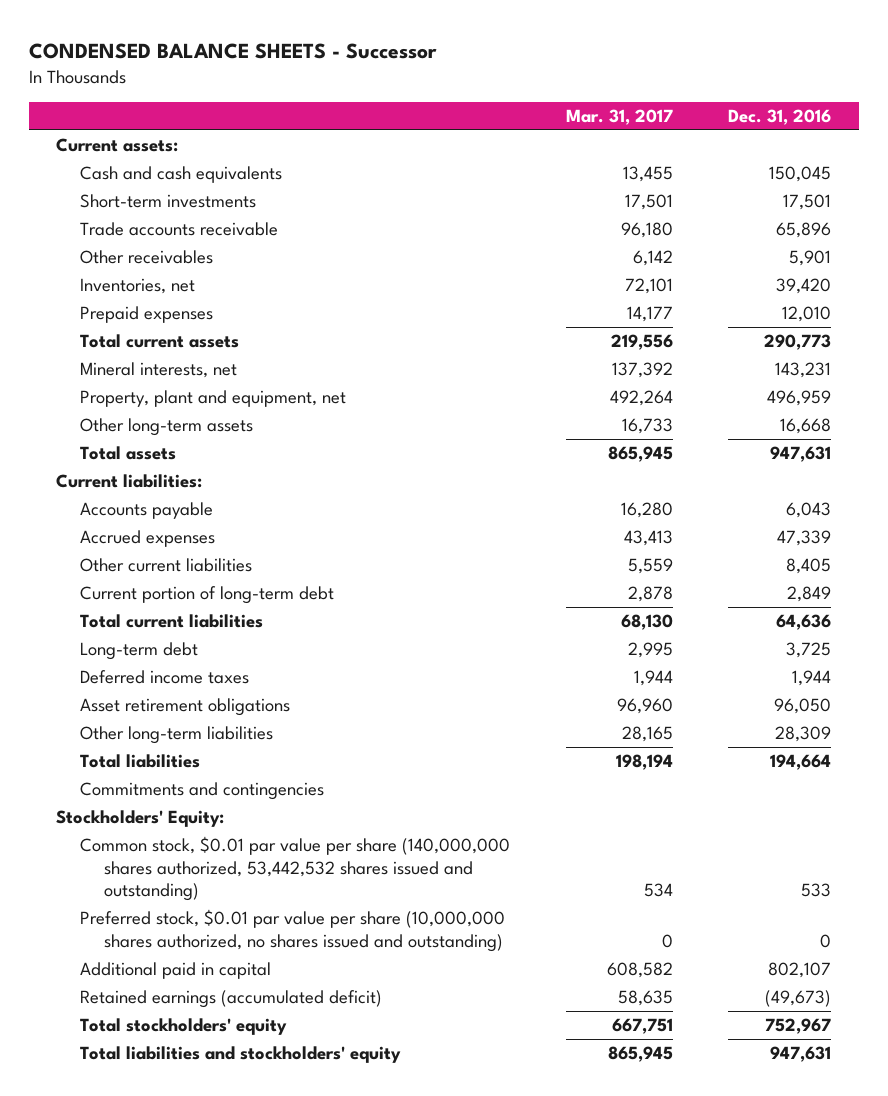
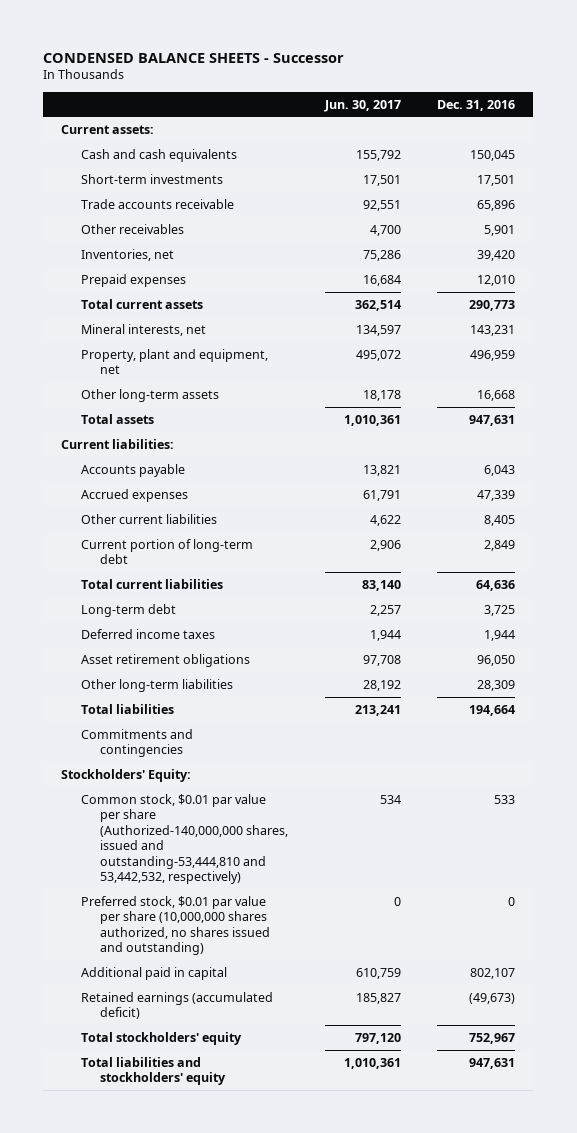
[565,108,673,125] Mar. 31, 2017 -> none
none -> [323,99,401,112] Jun. 30, 2017
[80,836,511,902] Common stock, $0.01 par value per share (140,000,000 shares authorized, 53,442,532 shares issued and outstanding) -> [80,793,289,885] Common stock, $0.01 par value per share (Authorized-140,000,000 shares, issued and outstanding-53,444,810 and 53,442,532, respectively)

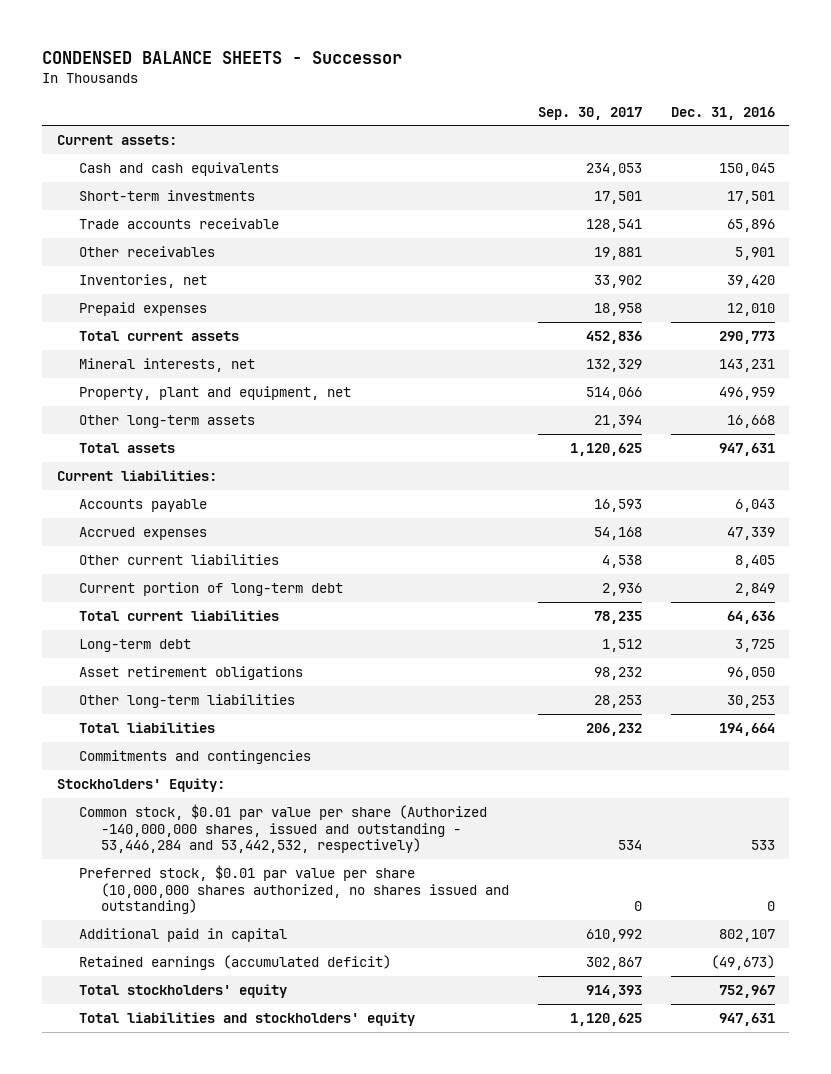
[323,99,401,112] Jun. 30, 2017 -> none
none -> [537,106,642,120] Sep. 30, 2017
[80,628,215,639] Deferred income taxes -> none
[477,679,516,691] 28,309 -> [726,695,775,709] 30,253
[80,793,289,885] Common stock, $0.01 par value per share (Authorized-140,000,000 shares, issued and outstanding-53,444,810 and 53,442,532, respectively) -> [78,804,487,854] Common stock, $0.01 par value per share (Authorized -140,000,000 shares, issued and outstanding - 53,446,284 and 53,442,532, respectively)

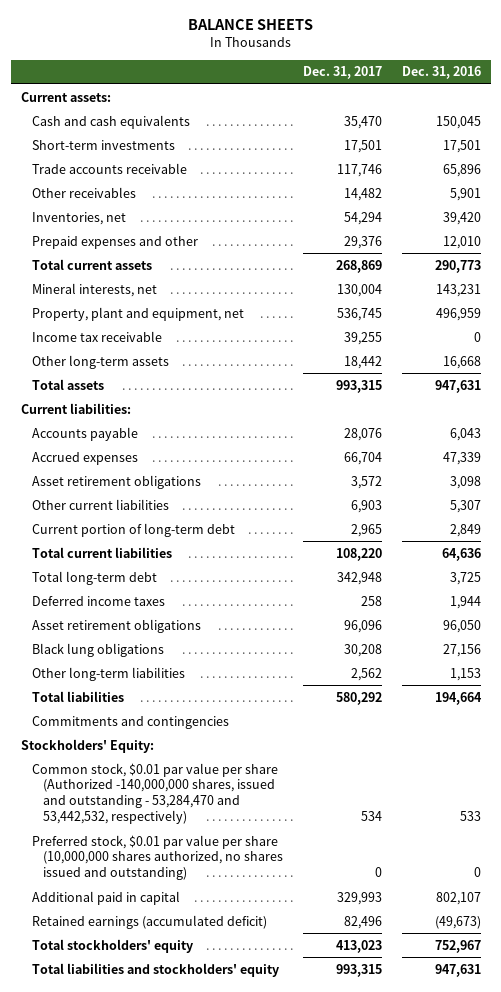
[42,51,403,65] CONDENSED BALANCE SHEETS - Successor -> [187,19,313,31] BALANCE SHEETS
[537,106,642,120] Sep. 30, 2017 -> none
none -> [302,66,382,80] Dec. 31, 2017
[78,302,207,317] Prepaid expenses -> [31,235,198,249] Prepaid expenses and other
none -> [31,330,162,342] Income tax receivable
none -> [31,474,201,489] Asset retirement obligations
[734,555,775,569] 8,405 -> [449,499,481,513] 5,307
[78,639,191,653] Long-term debt -> [31,570,157,585] Total long-term debt
none -> [31,595,165,606] Deferred income taxes
none -> [31,642,164,657] Black lung obligations
[726,695,775,709] 30,253 -> [449,667,481,681] 1,153
[78,804,487,854] Common stock, $0.01 par value per share (Authorized -140,000,000 shares, issued and outstanding - 53,446,284 and 53,442,532, respectively) -> [31,762,278,825] Common stock, $0.01 par value per share (Authorized -140,000,000 shares, issued and outstanding - 53,284,470 and 53,442,532, respectively)

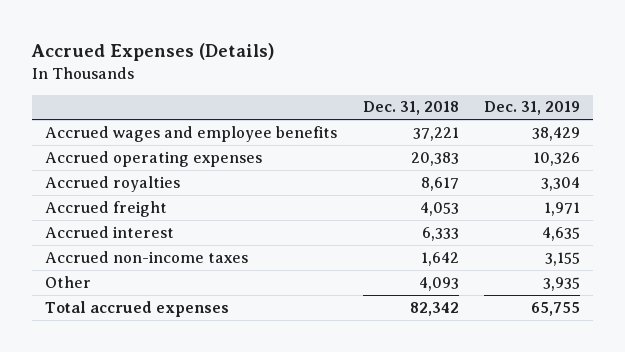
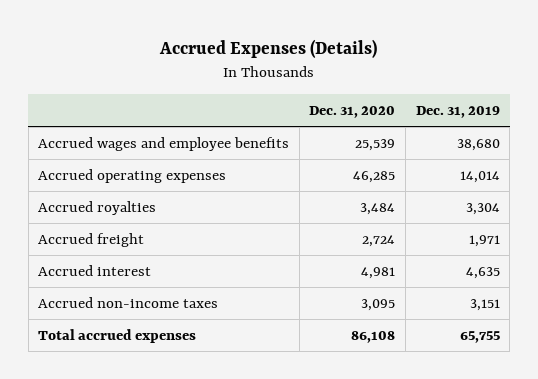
[362,101,459,116] Dec. 31, 2018 -> none
none -> [309,106,396,119] Dec. 31, 2020
[532,126,581,141] 38,429 -> [456,138,500,151] 38,680
[533,151,581,166] 10,326 -> [459,170,500,183] 14,014
[45,275,92,288] Other -> none
[545,251,581,266] 3,155 -> [469,298,500,311] 3,151

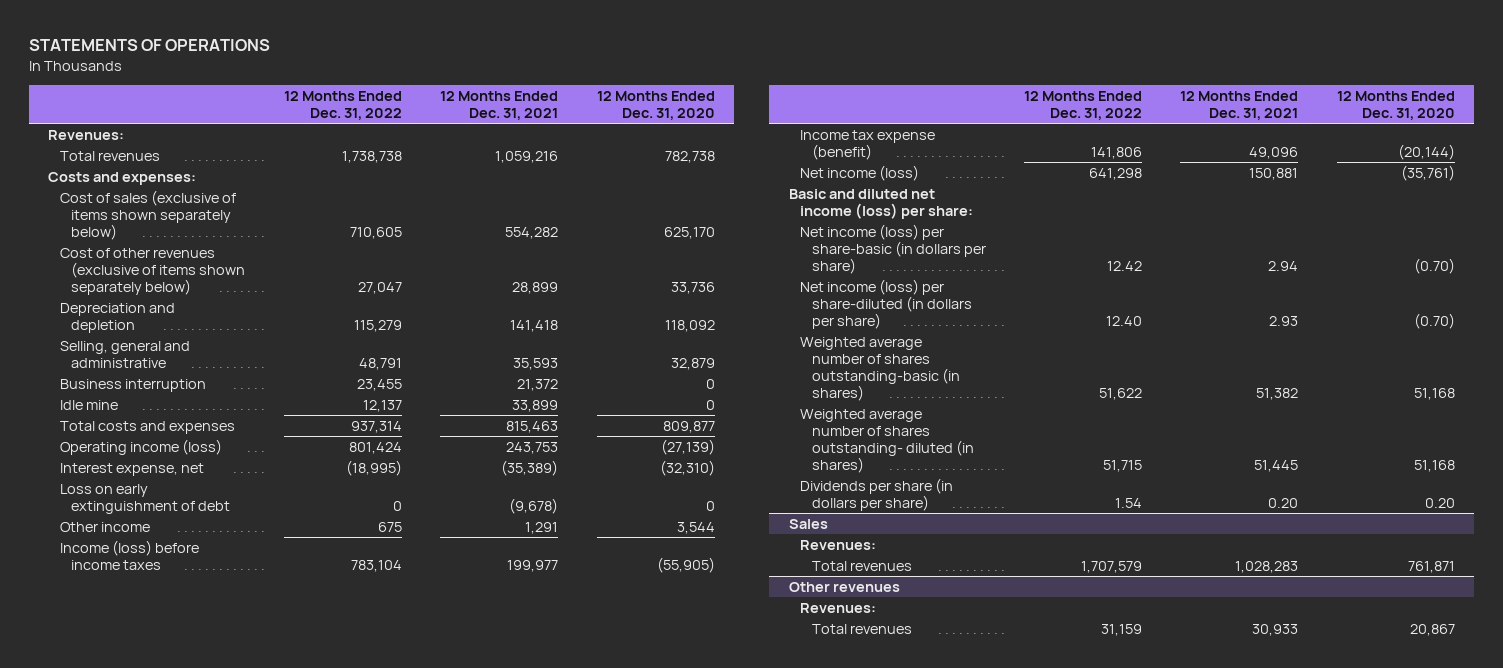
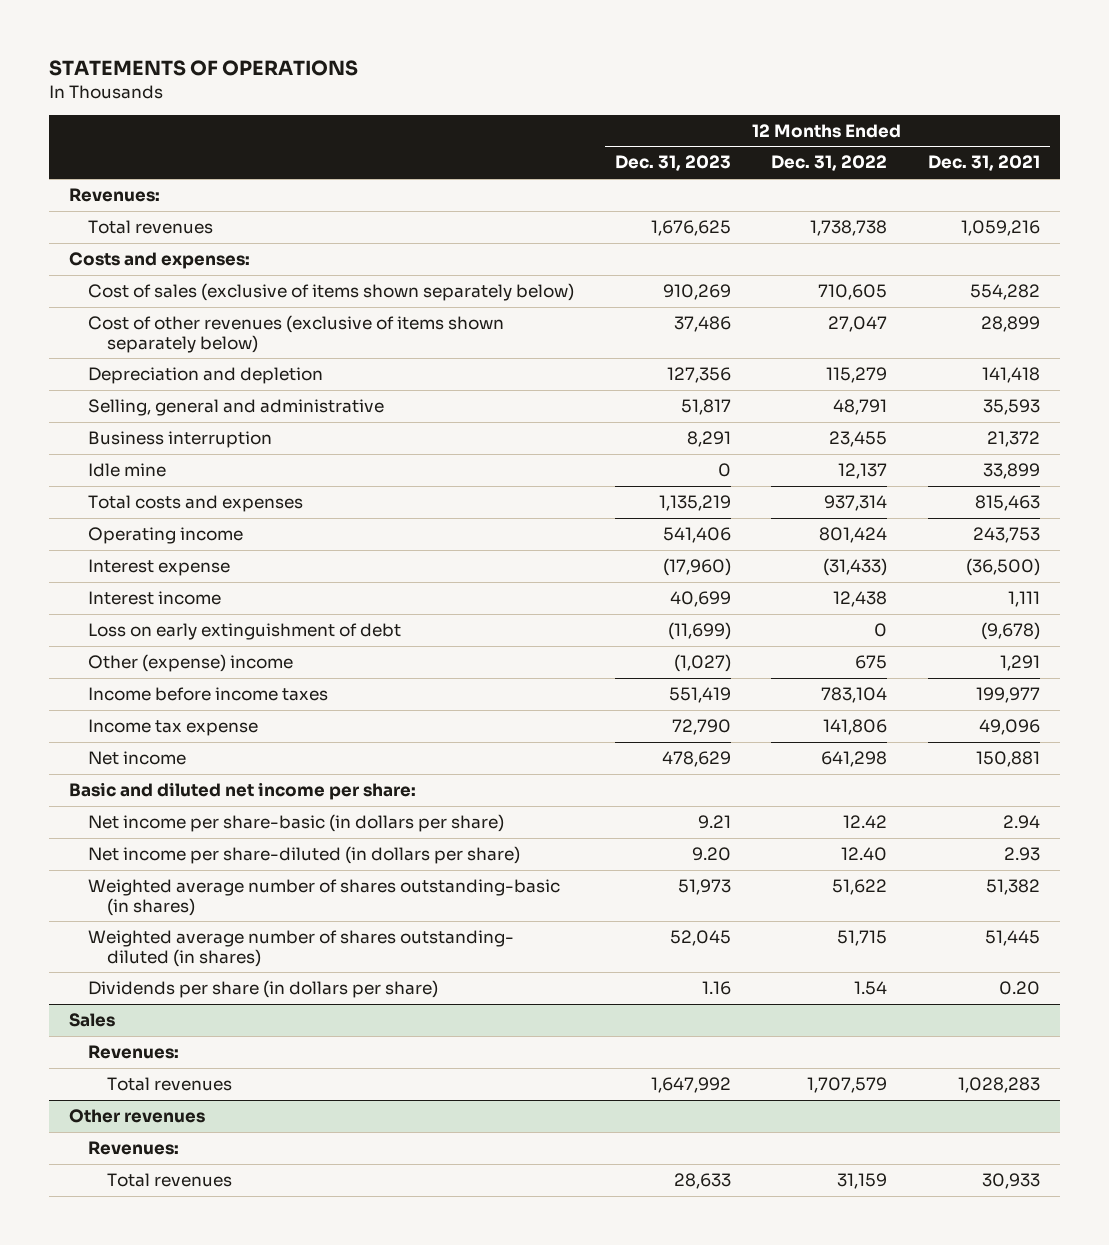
[596,90,715,120] 12 Months Ended Dec. 31, 2020 -> none
none -> [614,155,731,172] Dec. 31, 2023
[59,438,222,455] Operating income (loss) -> [88,526,244,544] Operating income
[59,462,204,476] Interest expense, net -> [88,558,231,576] Interest expense
[345,459,402,476] (18,995) -> [823,557,888,576] (31,433)
[501,459,559,476] (35,389) -> [965,557,1040,576] (36,500)
none -> [88,590,222,605] Interest income
[59,521,150,532] Other income -> [88,653,294,672] Other (expense) income
[59,539,199,570] Income (loss) before income taxes -> [88,686,329,701] Income before income taxes
[800,129,936,160] Income tax expense (benefit) -> [88,718,259,736] Income tax expense
[800,164,920,181] Net income (loss) -> [88,750,187,765] Net income
[788,188,974,219] Basic and diluted net income (loss) per share: -> [69,781,417,800] Basic and diluted net income per share:
[800,223,986,274] Net income (loss) per share-basic (in dollars per share) -> [88,813,505,832] Net income per share-basic (in dollars per share)
[800,278,972,329] Net income (loss) per share-diluted (in dollars per share) -> [88,845,521,864] Net income per share-diluted (in dollars per share)

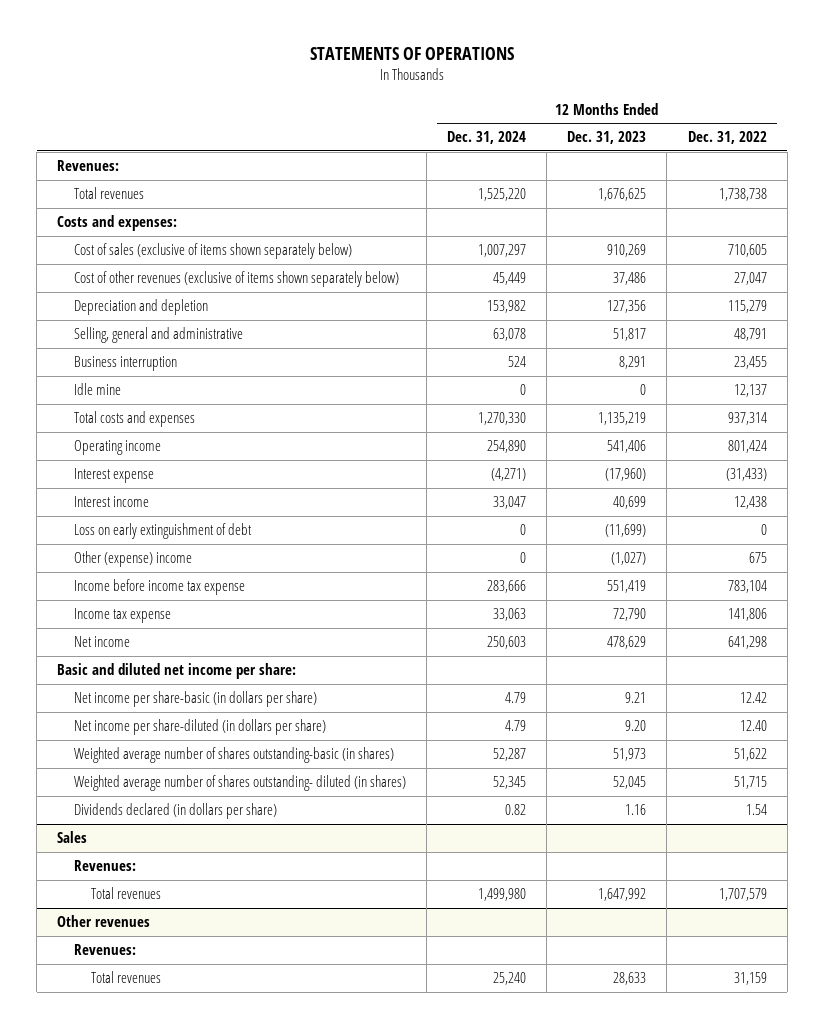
[927,155,1040,172] Dec. 31, 2021 -> none
none -> [447,131,527,145] Dec. 31, 2024
[88,686,329,701] Income before income taxes -> [74,579,246,596] Income before income tax expense
[88,979,439,998] Dividends per share (in dollars per share) -> [74,803,278,820] Dividends declared (in dollars per share)

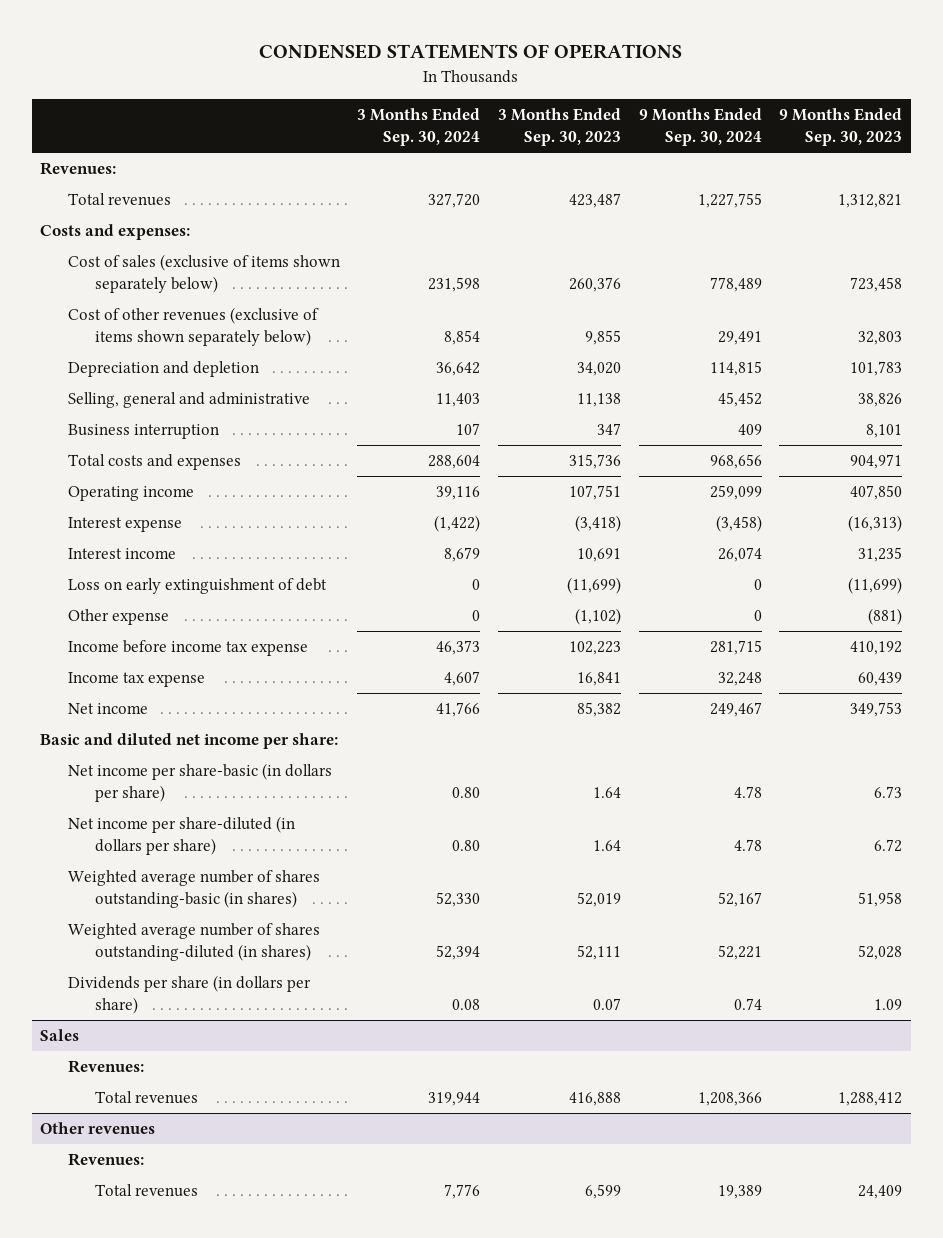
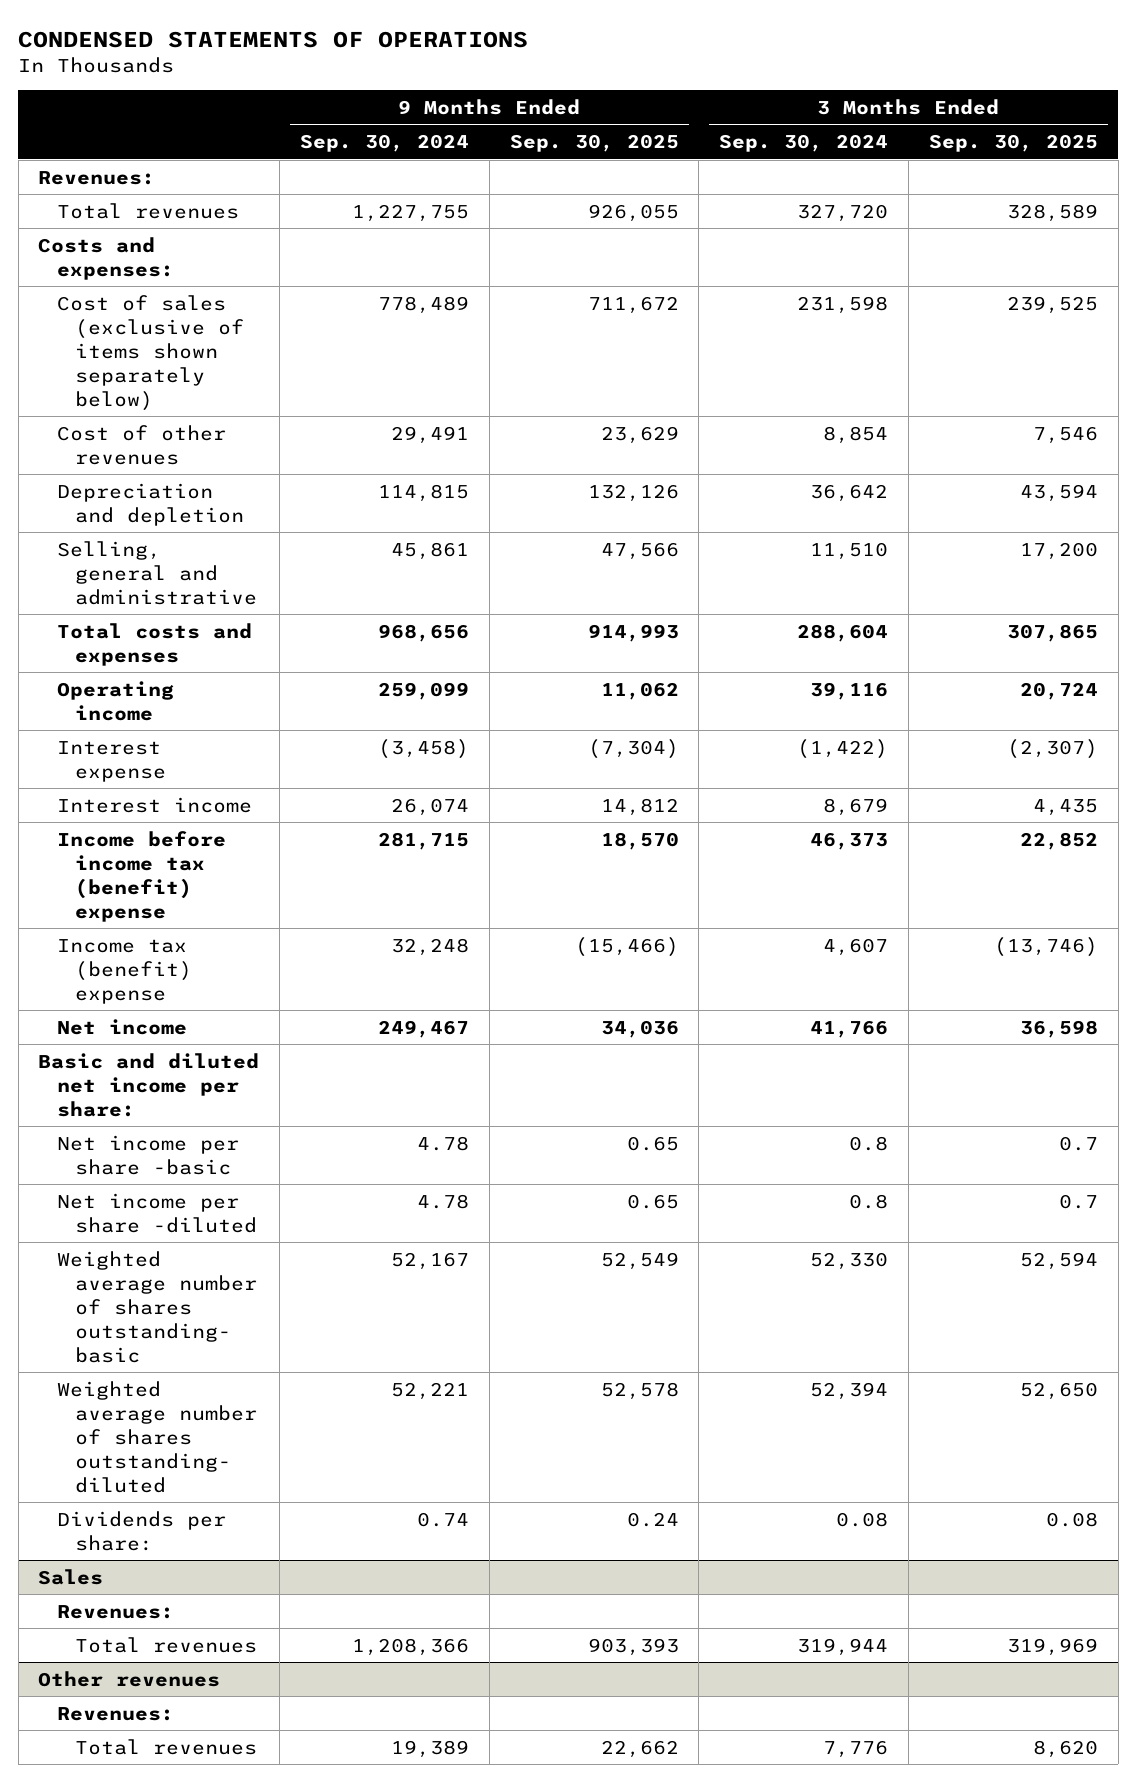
[498,107,622,146] 3 Months Ended Sep. 30, 2023 -> none
[779,107,903,146] 9 Months Ended Sep. 30, 2023 -> none
none -> [509,134,679,153] Sep. 30, 2025
none -> [928,134,1098,153] Sep. 30, 2025
[67,307,319,347] Cost of other revenues (exclusive of items shown separately below) -> [56,424,226,465] Cost of other revenues
[67,424,219,440] Business interruption -> none
[436,393,481,408] 11,403 -> [810,541,889,560] 11,510
[717,392,762,408] 45,452 -> [390,541,469,560] 45,861
[67,578,327,595] Loss on early extinguishment of debt -> none
[67,609,169,626] Other expense -> none
[67,640,308,657] Income before income tax expense -> [56,830,226,922] Income before income tax (benefit) expense
[67,672,205,688] Income tax expense -> [56,938,192,1004] Income tax (benefit) expense
[67,763,332,803] Net income per share-basic (in dollars per share) -> [56,1134,239,1175] Net income per share -basic
[452,787,481,799] 0.80 -> [849,1135,889,1151] 0.8
[67,816,295,856] Net income per share-diluted (in dollars per share) -> [56,1192,257,1233] Net income per share -diluted
[452,840,481,852] 0.80 -> [849,1193,889,1209] 0.8
[67,870,320,909] Weighted average number of shares outstanding-basic (in shares) -> [56,1250,257,1363] Weighted average number of shares outstanding- basic
[67,923,320,962] Weighted average number of shares outstanding-diluted (in shares) -> [56,1380,257,1493] Weighted average number of shares outstanding- diluted
[67,975,311,1015] Dividends per share (in dollars per share) -> [56,1510,226,1551] Dividends per share:

